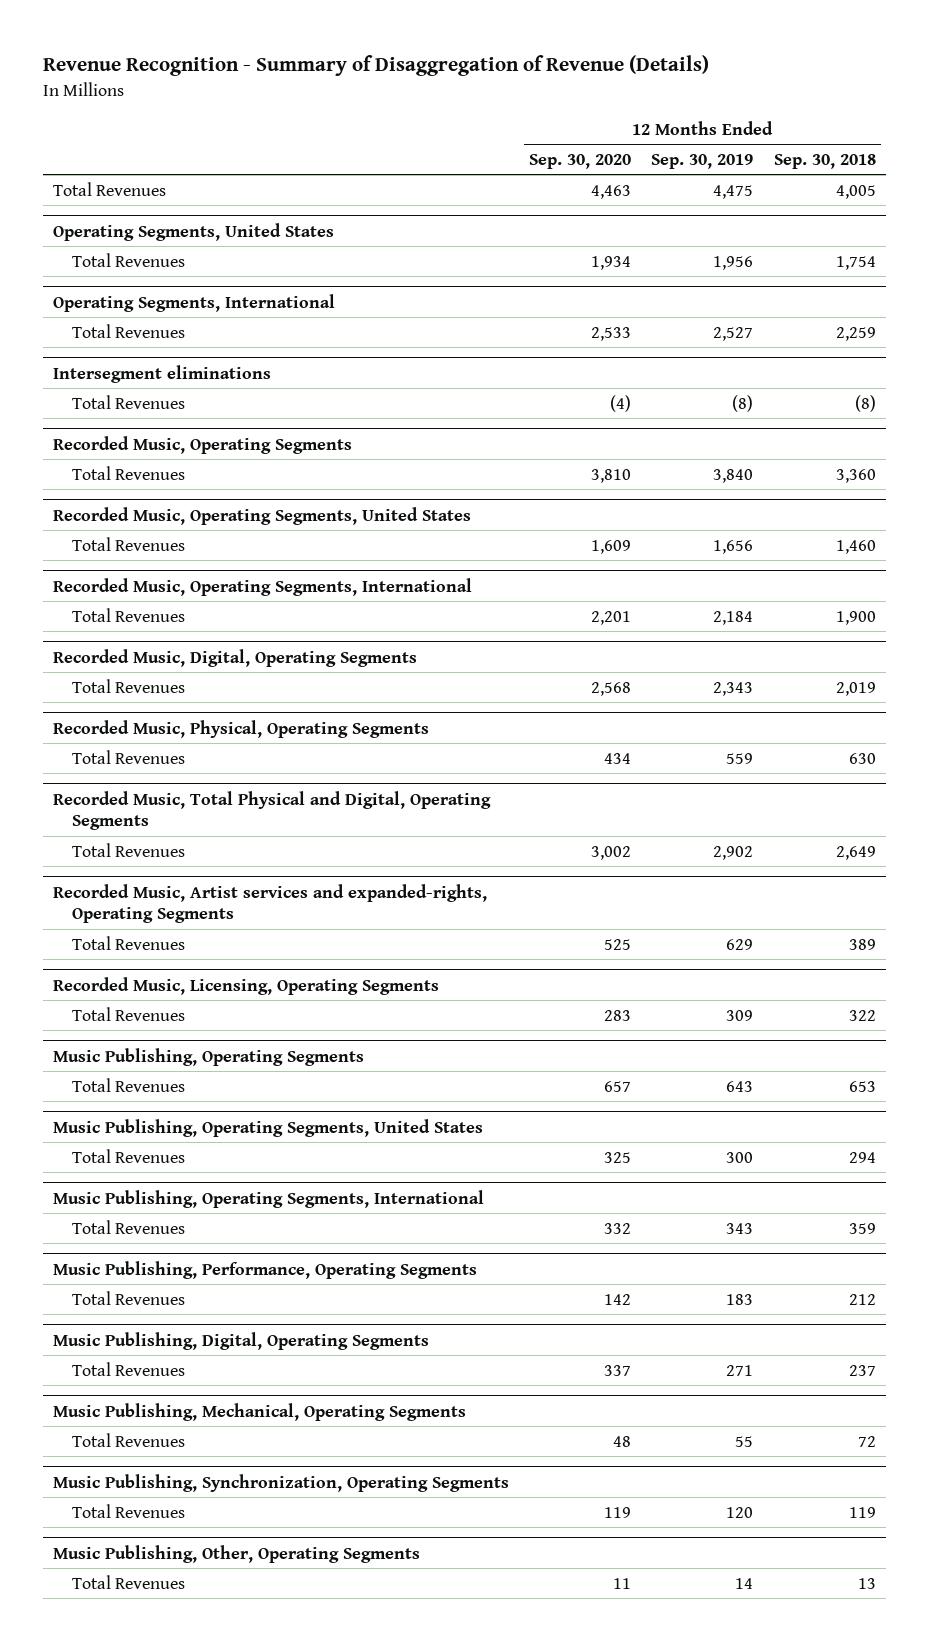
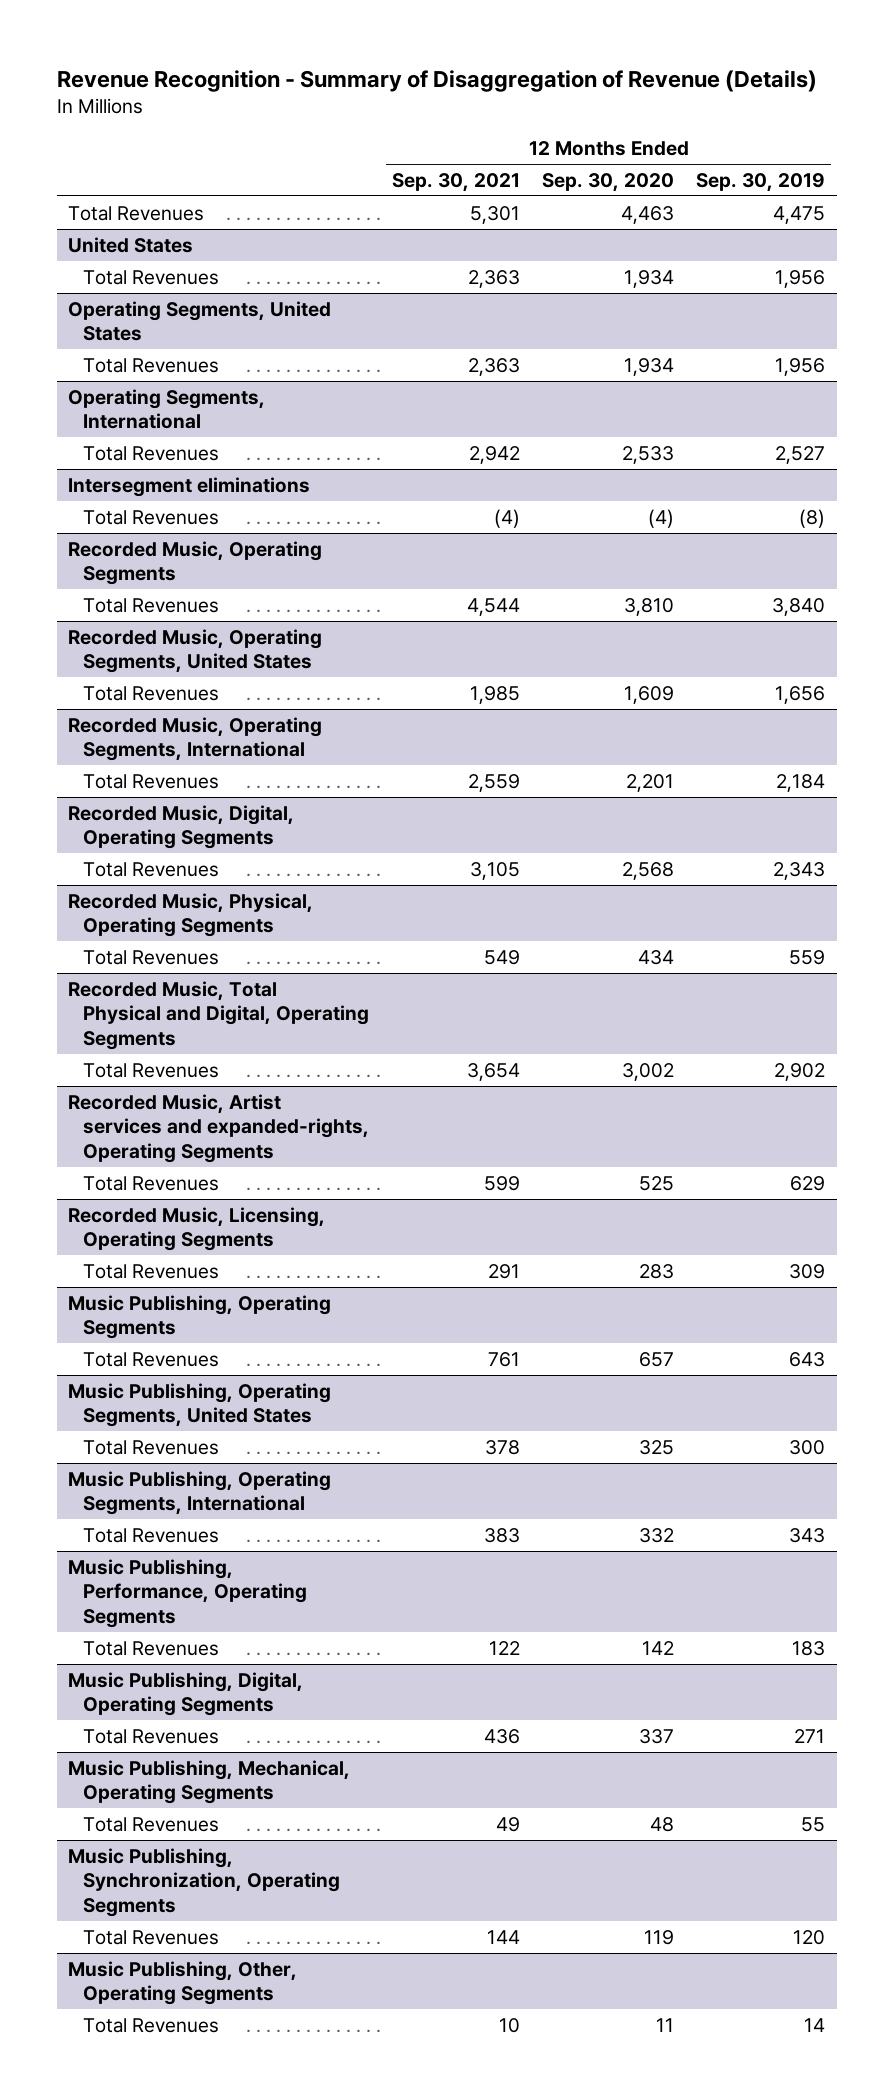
[773,153,876,169] Sep. 30, 2018 -> none
none -> [391,172,520,192] Sep. 30, 2021
none -> [67,236,193,253] United States
none -> [83,269,220,285] Total Revenues

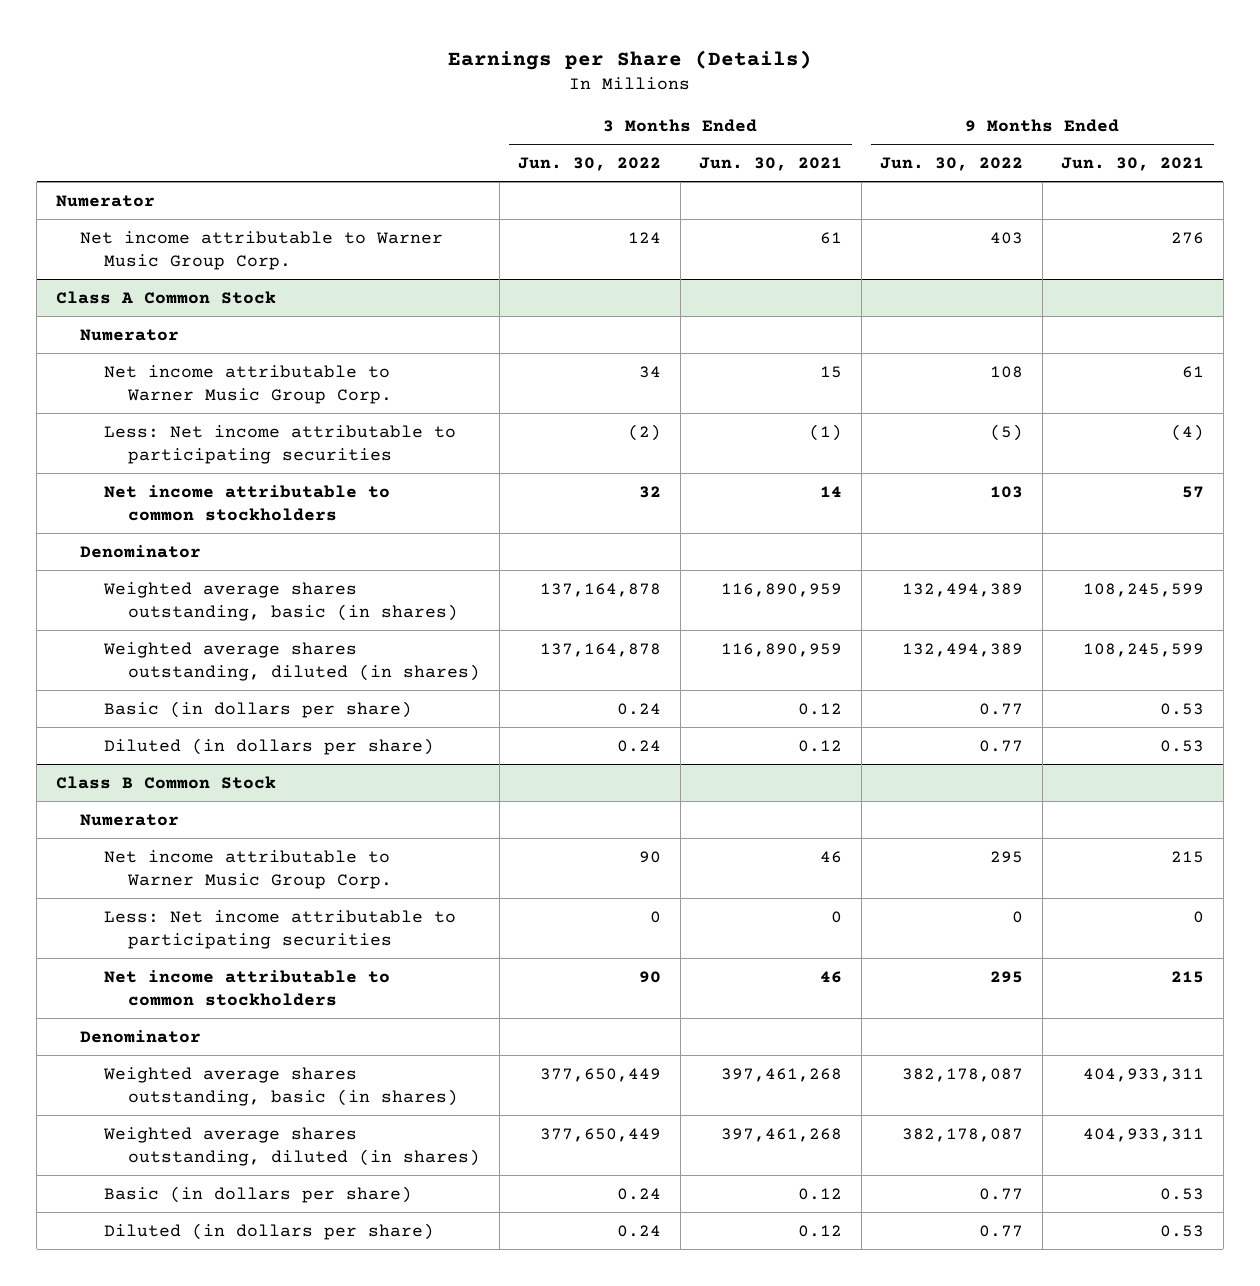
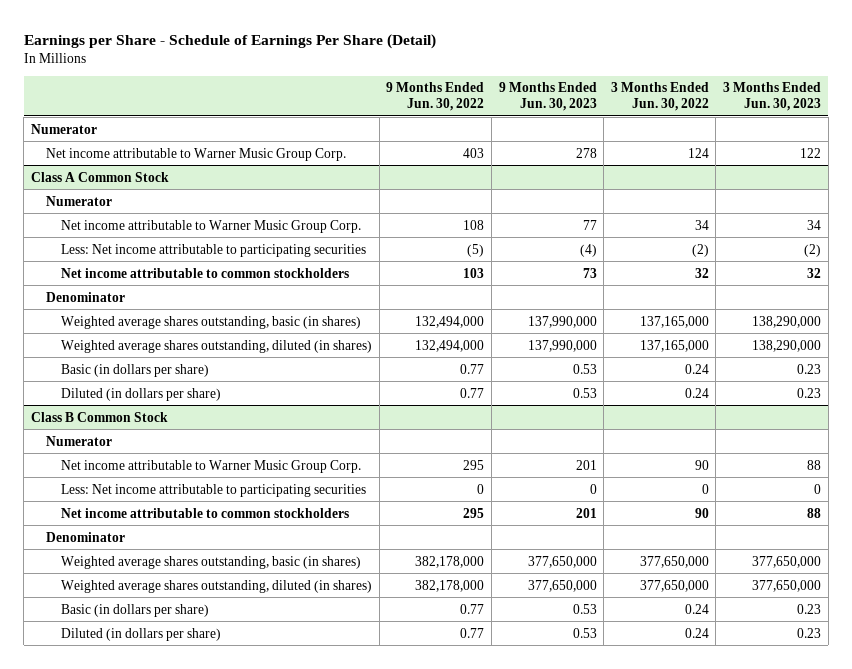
[447,49,812,70] Earnings per Share (Details) -> [23,33,436,49] Earnings per Share - Schedule of Earnings Per Share (Detail)
[699,157,843,172] Jun. 30, 2021 -> none
[1061,157,1205,172] Jun. 30, 2021 -> none
none -> [498,82,597,112] 9 Months Ended Jun. 30, 2023
none -> [723,82,822,112] 3 Months Ended Jun. 30, 2023
[540,582,662,597] 137,164,878 -> [639,315,709,328] 137,165,000
[902,582,1024,597] 132,494,389 -> [415,315,485,328] 132,494,000
[540,642,662,657] 137,164,878 -> [639,339,709,352] 137,165,000
[902,642,1024,657] 132,494,389 -> [415,339,485,352] 132,494,000
[540,1067,662,1082] 377,650,449 -> [639,555,709,568] 377,650,000
[902,1067,1024,1082] 382,178,087 -> [415,555,485,568] 382,178,000
[540,1127,662,1142] 377,650,449 -> [639,579,709,592] 377,650,000
[902,1127,1024,1142] 382,178,087 -> [415,579,485,592] 382,178,000

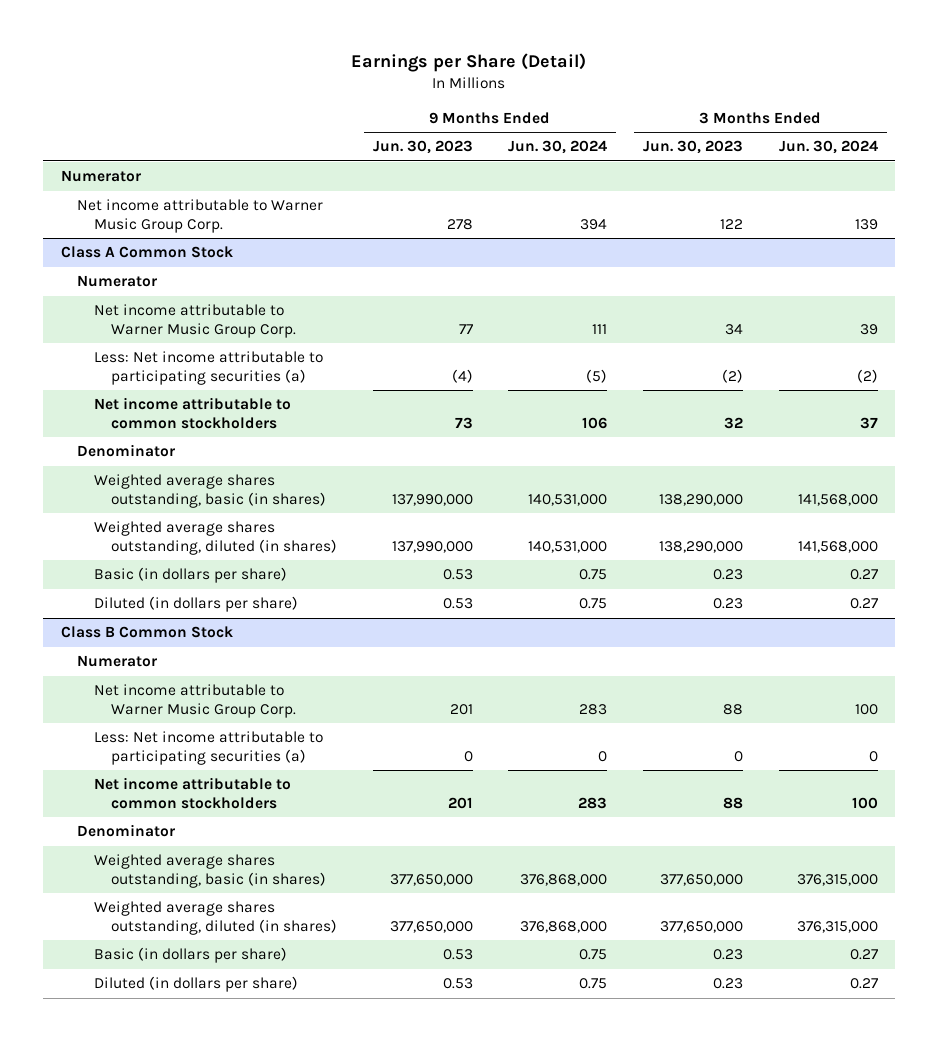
[23,33,436,49] Earnings per Share - Schedule of Earnings Per Share (Detail) -> [351,52,587,72] Earnings per Share (Detail)
[386,82,485,112] 9 Months Ended Jun. 30, 2022 -> none
[610,82,709,112] 3 Months Ended Jun. 30, 2022 -> none
none -> [508,140,608,155] Jun. 30, 2024
none -> [778,140,878,155] Jun. 30, 2024
[61,243,367,257] Less: Net income attributable to participating securities -> [94,351,324,385] Less: Net income attributable to participating securities (a)
[61,483,367,497] Less: Net income attributable to participating securities -> [94,731,324,765] Less: Net income attributable to participating securities (a)

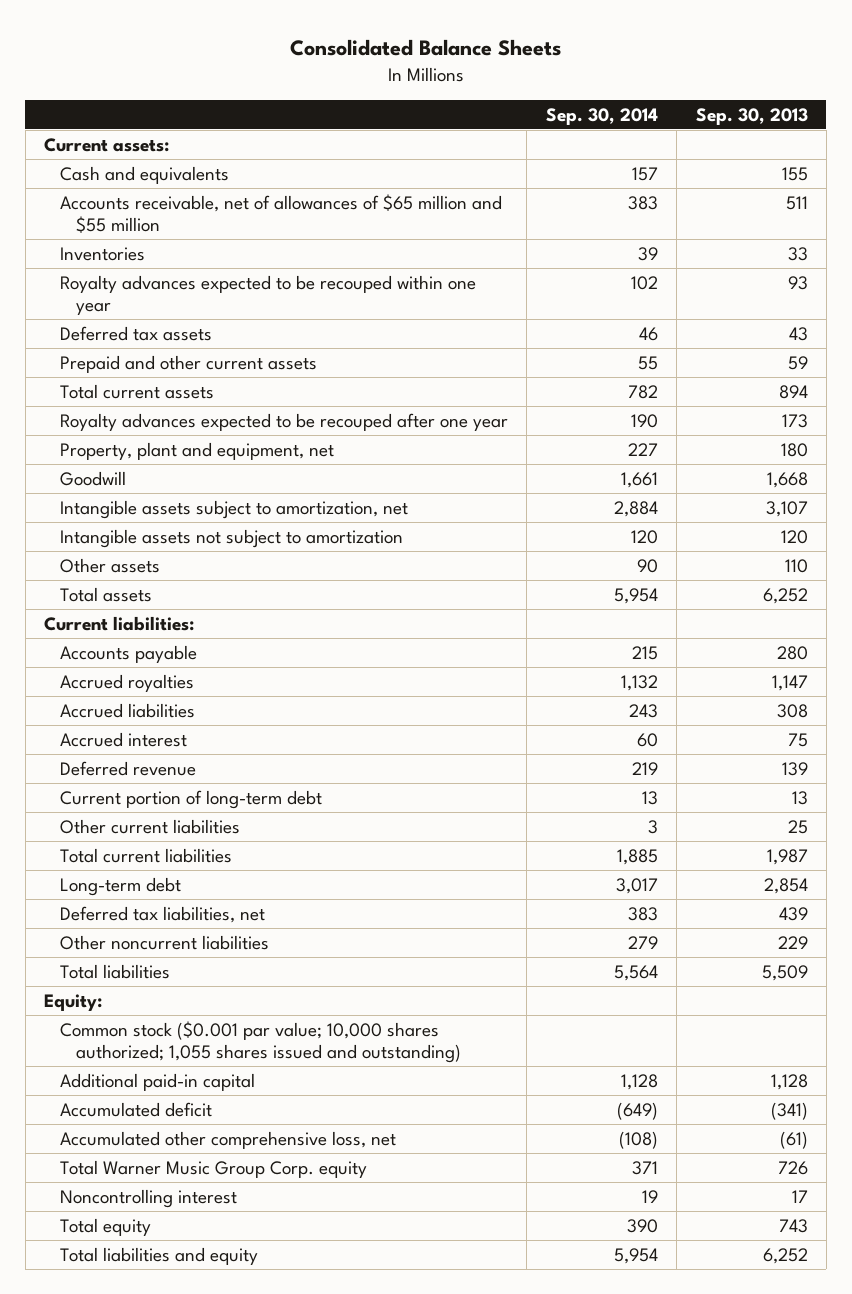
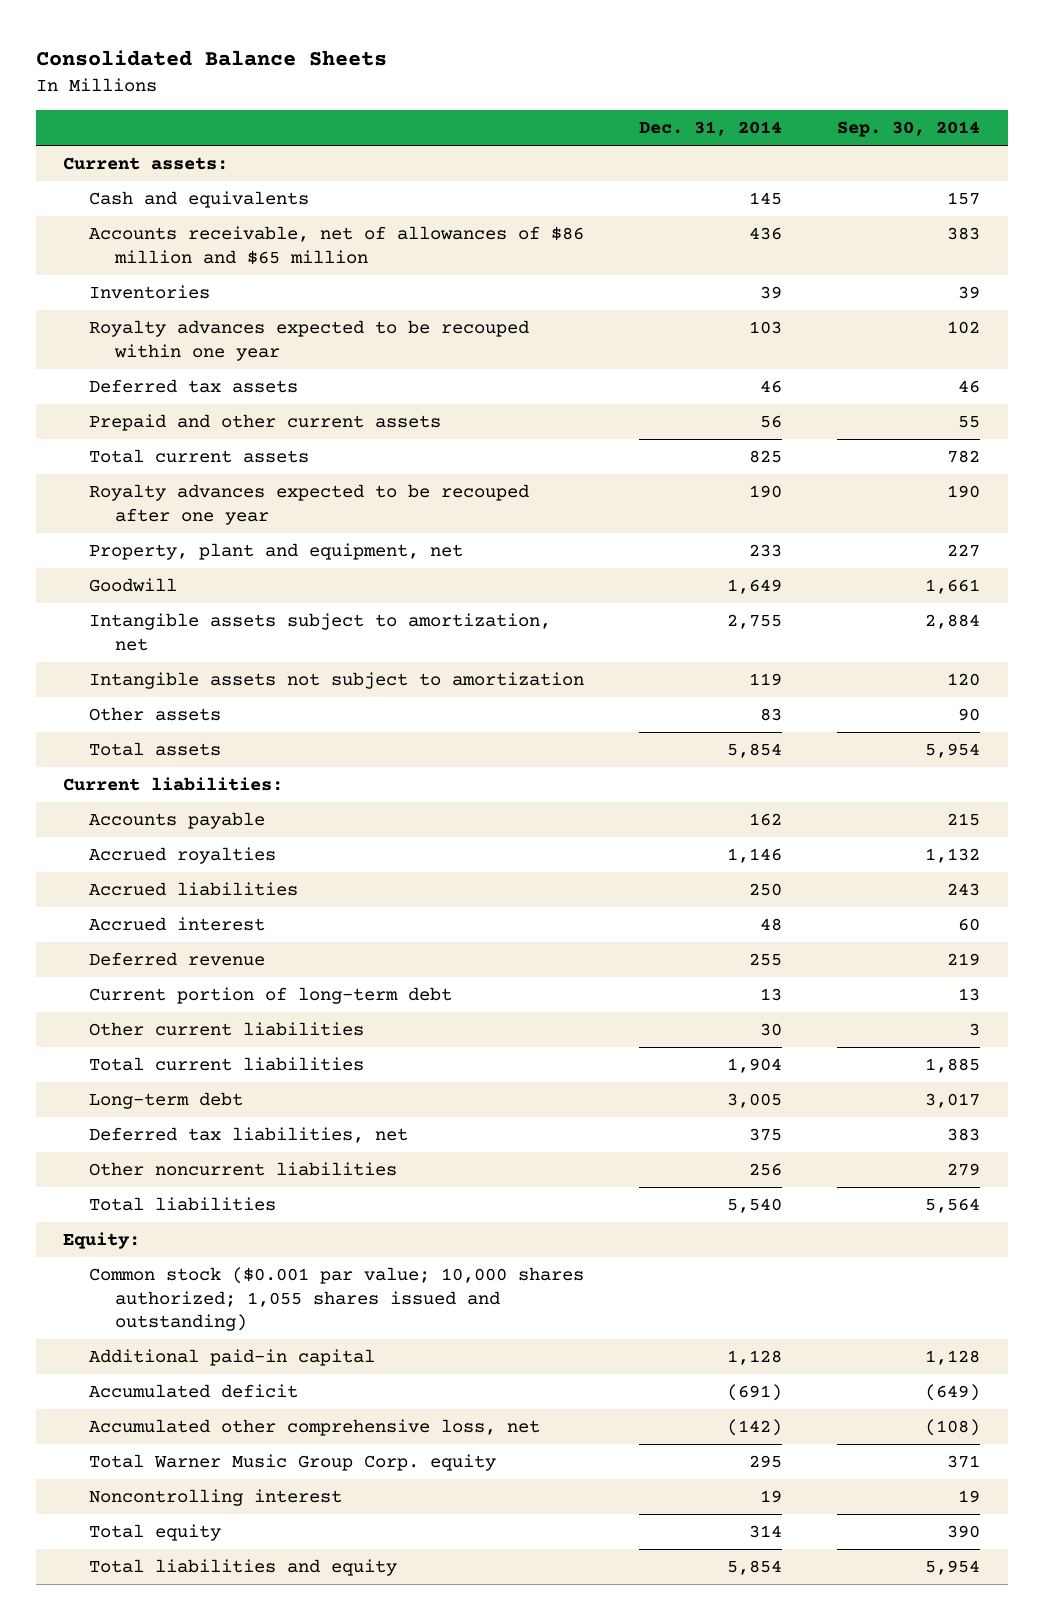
[695,107,808,125] Sep. 30, 2013 -> none
none -> [639,121,783,137] Dec. 31, 2014
[59,193,502,233] Accounts receivable, net of allowances of $65 million and $55 million -> [89,226,585,265] Accounts receivable, net of allowances of $86 million and $65 million

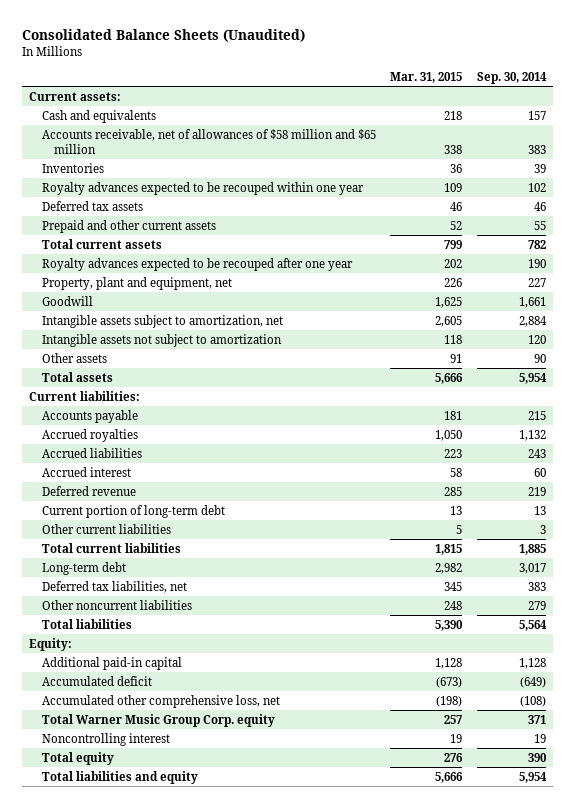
[35,50,387,67] Consolidated Balance Sheets -> [21,28,305,42] Consolidated Balance Sheets (Unaudited)
[639,121,783,137] Dec. 31, 2014 -> none
none -> [390,72,463,84] Mar. 31, 2015
[89,226,585,265] Accounts receivable, net of allowances of $86 million and $65 million -> [41,128,376,154] Accounts receivable, net of allowances of $58 million and $65 million
[89,1267,585,1332] Common stock ($0.001 par value; 10,000 shares authorized; 1,055 shares issued and outstanding) -> none

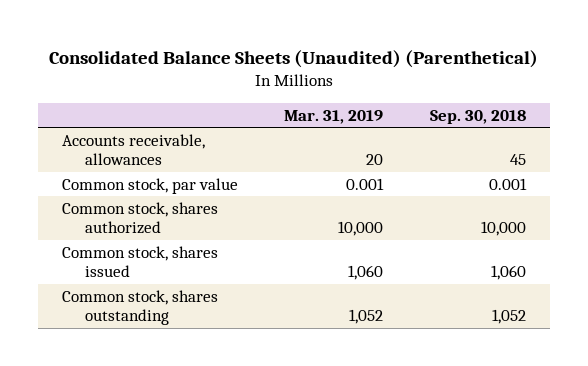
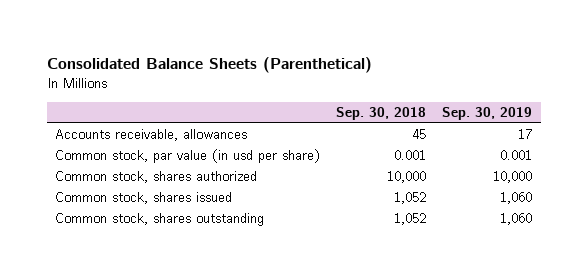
[48,50,538,69] Consolidated Balance Sheets (Unaudited) (Parenthetical) -> [47,56,373,73] Consolidated Balance Sheets (Parenthetical)
[284,109,384,124] Mar. 31, 2019 -> none
none -> [442,107,533,121] Sep. 30, 2019
[61,177,238,194] Common stock, par value -> [55,149,321,164] Common stock, par value (in usd per share)
[491,265,527,281] 1,060 -> [394,192,427,205] 1,052

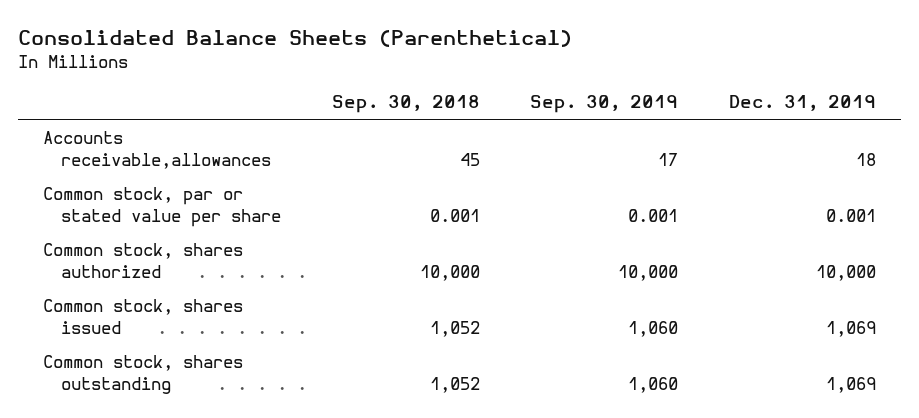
none -> [728,95,876,112] Dec. 31, 2019
[55,129,248,142] Accounts receivable, allowances -> [43,130,272,169] Accounts receivable,allowances
[55,149,321,164] Common stock, par value (in usd per share) -> [43,186,282,227] Common stock, par or stated value per share

